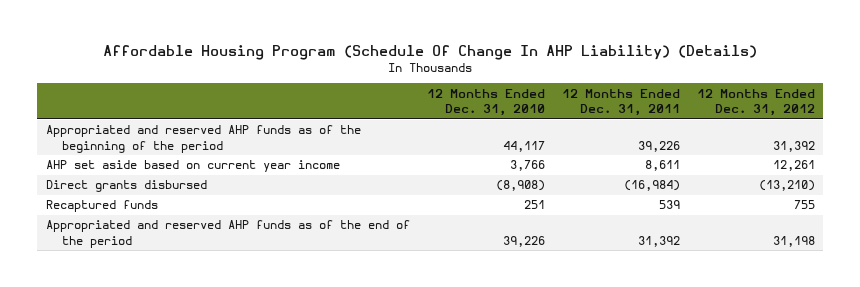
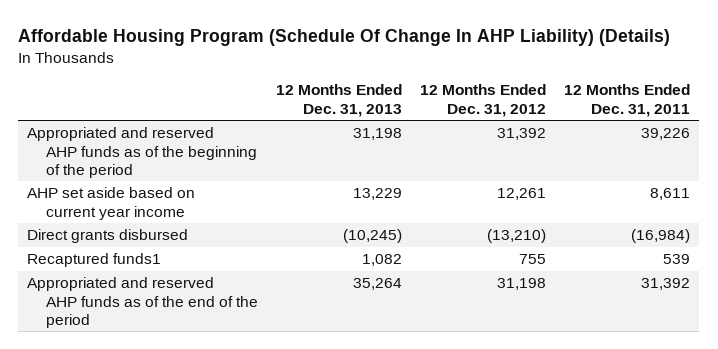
[426,88,545,117] 12 Months Ended Dec. 31, 2010 -> none
none -> [276,84,403,117] 12 Months Ended Dec. 31, 2013
[45,200,158,213] Recaptured funds -> [27,253,162,268] Recaptured funds1

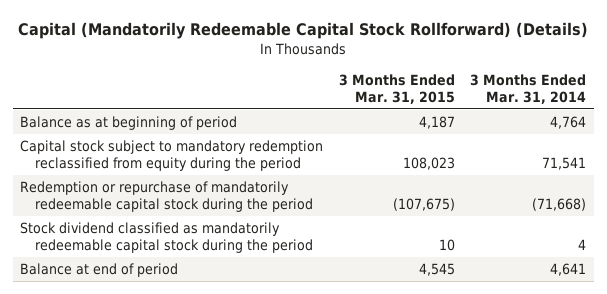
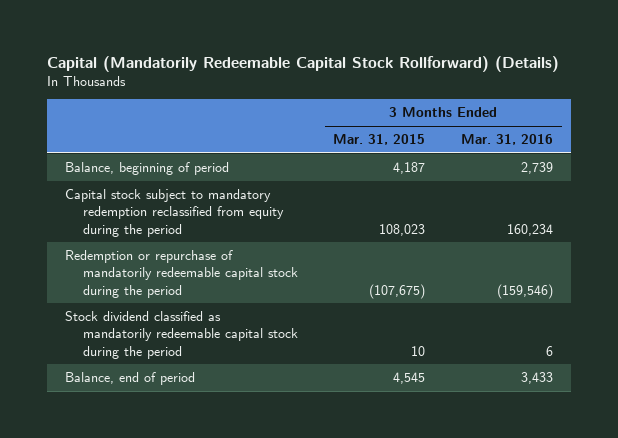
[470,73,587,104] 3 Months Ended Mar. 31, 2014 -> none
none -> [460,134,553,146] Mar. 31, 2016
[20,116,238,131] Balance as at beginning of period -> [64,162,229,176] Balance, beginning of period
[20,263,179,278] Balance at end of period -> [64,372,195,386] Balance, end of period

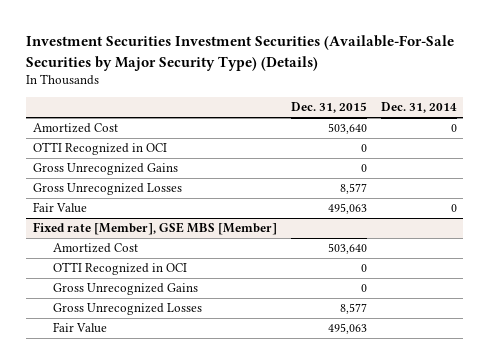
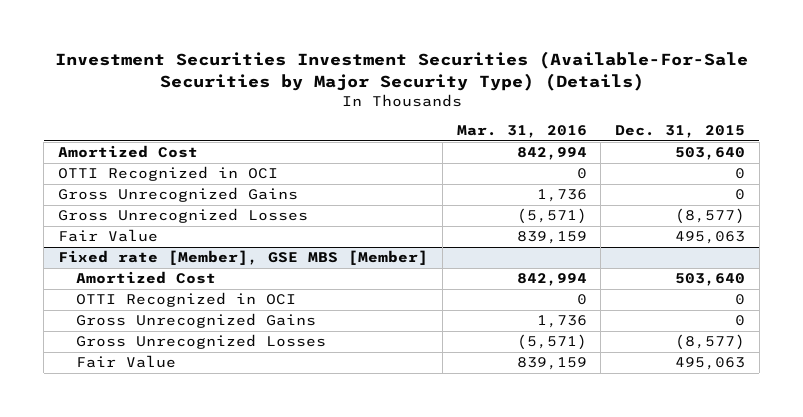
[380,102,457,114] Dec. 31, 2014 -> none
none -> [456,125,587,139] Mar. 31, 2016
[339,183,367,195] 8,577 -> [675,208,746,225] (8,577)
[339,303,367,315] 8,577 -> [675,334,746,351] (8,577)

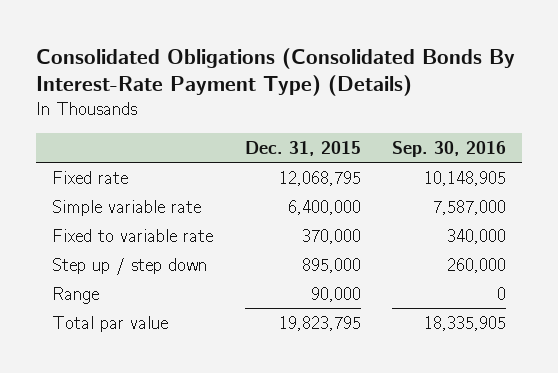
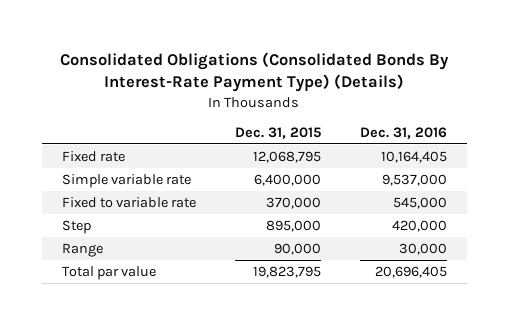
[392,140,507,157] Sep. 30, 2016 -> none
none -> [360,127,448,140] Dec. 31, 2016
[52,257,208,275] Step up / step down -> [61,219,91,234] Step

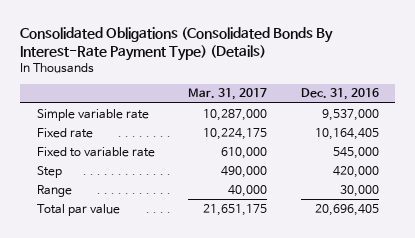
[234,127,321,140] Dec. 31, 2015 -> none
none -> [188,88,268,101] Mar. 31, 2017
[61,150,125,162] Fixed rate -> [36,127,93,138] Fixed rate

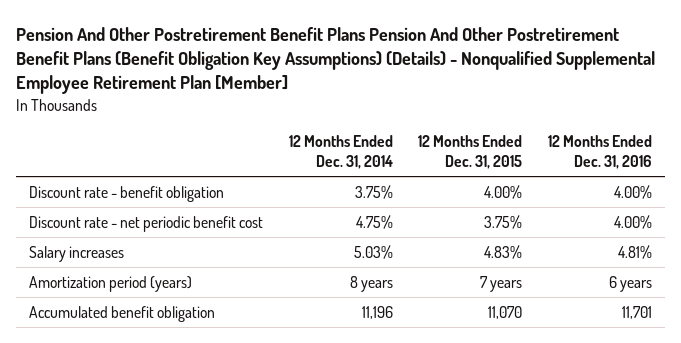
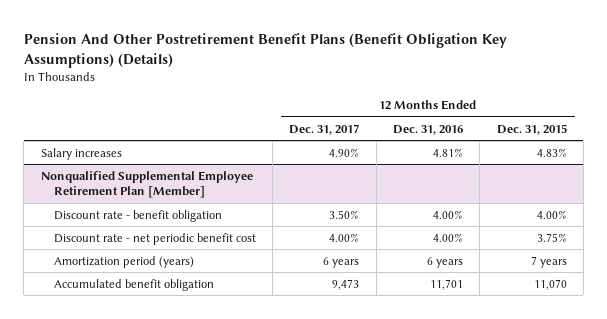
[16,26,656,95] Pension And Other Postretirement Benefit Plans Pension And Other Postretirement Benefit Plans (Benefit Obligation Key Assumptions) (Details) - Nonqualified Supplemental Employee Retirement Plan [Member] -> [23,32,507,68] Pension And Other Postretirement Benefit Plans (Benefit Obligation Key Assumptions) (Details)
[288,135,393,169] 12 Months Ended Dec. 31, 2014 -> none
none -> [289,123,360,135] Dec. 31, 2017
[28,245,124,262] Salary increases -> [40,147,122,160] Salary increases
none -> [40,170,253,199] Nonqualified Supplemental Employee Retirement Plan [Member]

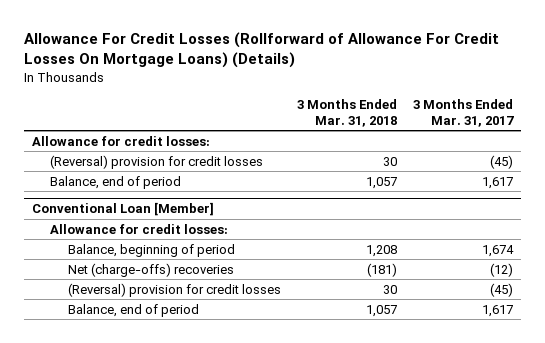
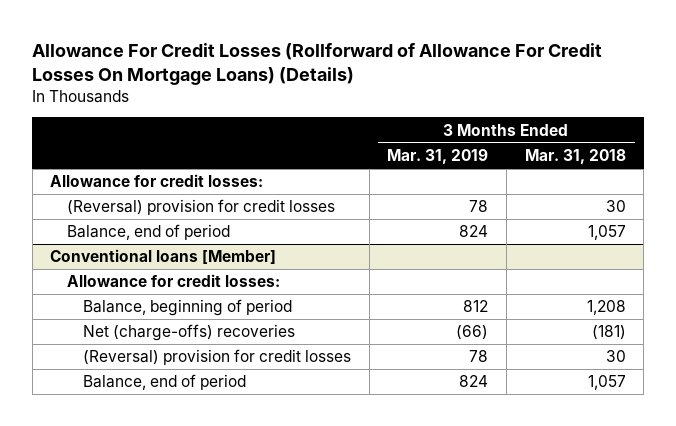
[413,99,515,127] 3 Months Ended Mar. 31, 2017 -> none
none -> [387,149,489,165] Mar. 31, 2019
[32,202,215,217] Conventional Loan [Member] -> [50,249,277,265] Conventional loans [Member]

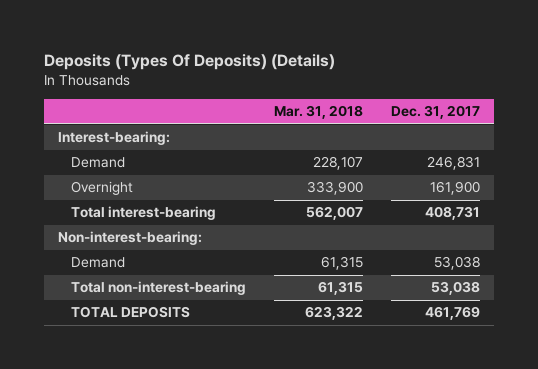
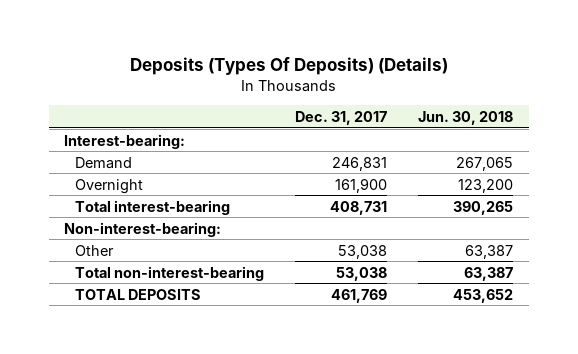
[273,105,363,120] Mar. 31, 2018 -> none
none -> [418,110,514,125] Jun. 30, 2018
[70,257,125,269] Demand -> [74,244,114,256] Other

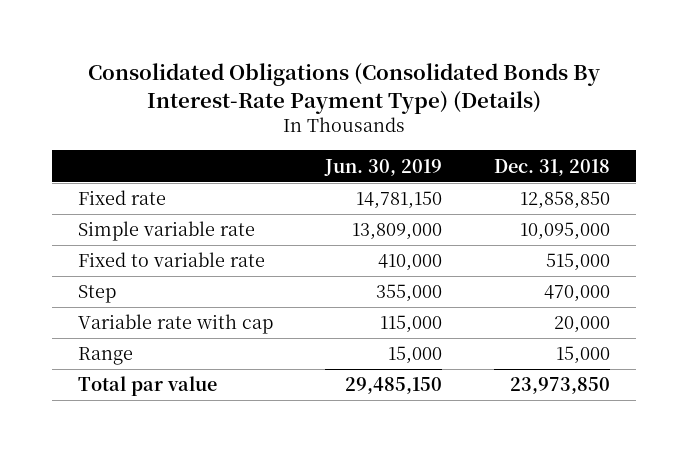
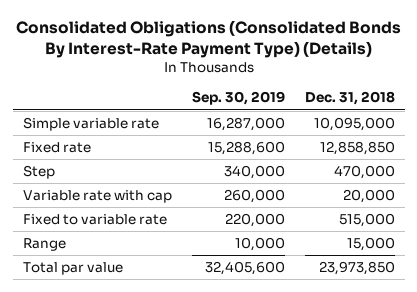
[324,158,443,176] Jun. 30, 2019 -> none
none -> [191,91,285,106] Sep. 30, 2019
[77,190,166,206] Fixed rate -> [22,141,91,153] Fixed rate
[77,252,265,268] Fixed to variable rate -> [22,213,167,225] Fixed to variable rate

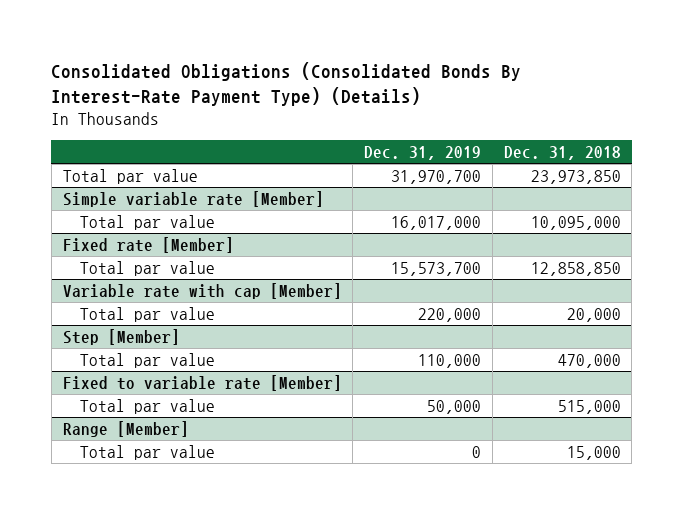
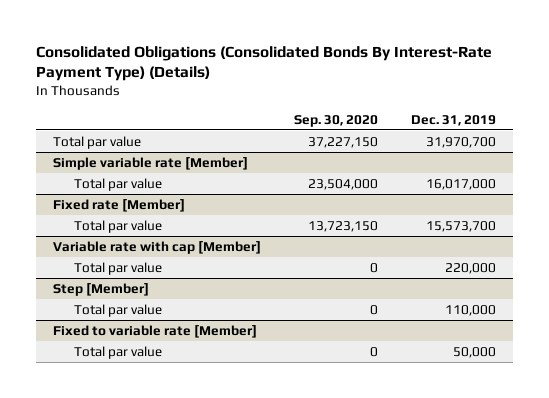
[503,146,621,161] Dec. 31, 2018 -> none
none -> [293,114,378,127] Sep. 30, 2020
[62,420,189,437] Range [Member] -> none
[79,444,215,460] Total par value -> none

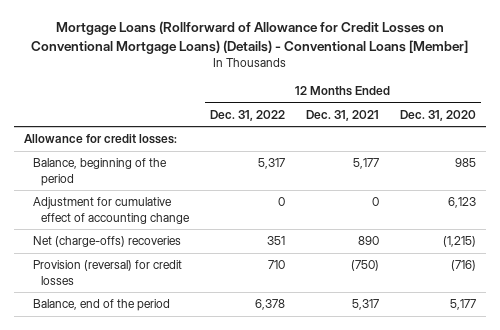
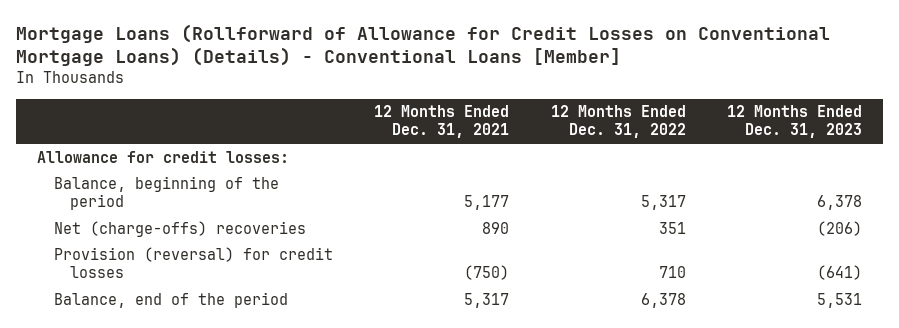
[399,109,476,121] Dec. 31, 2020 -> none
none -> [727,105,863,139] 12 Months Ended Dec. 31, 2023
[32,197,191,224] Adjustment for cumulative effect of accounting change -> none

